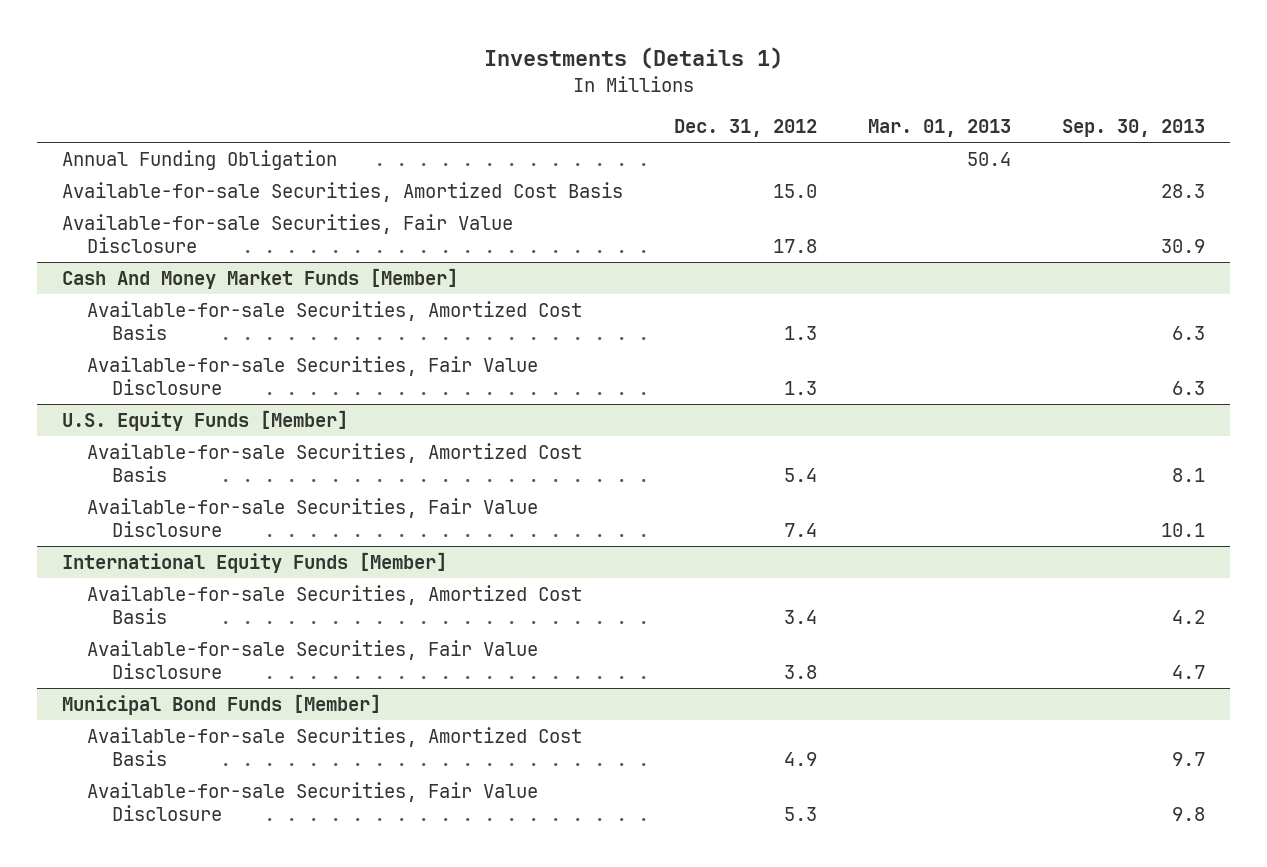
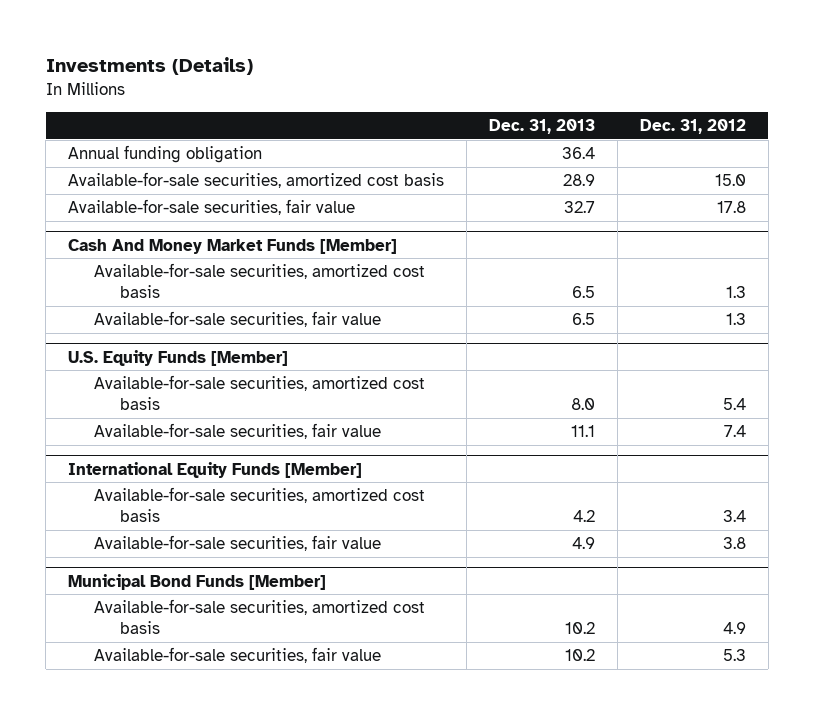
[483,47,783,70] Investments (Details 1) -> [45,57,253,76] Investments (Details)
[868,119,1012,138] Mar. 01, 2013 -> none
[1061,119,1205,138] Sep. 30, 2013 -> none
none -> [488,118,595,134] Dec. 31, 2013
[62,149,338,170] Annual Funding Obligation -> [68,145,263,164] Annual funding obligation
[62,181,624,202] Available-for-sale Securities, Amortized Cost Basis -> [68,172,445,189] Available-for-sale securities, amortized cost basis
[62,213,514,254] Available-for-sale Securities, Fair Value Disclosure -> [68,199,356,216] Available-for-sale securities, fair value
[87,300,583,341] Available-for-sale Securities, Amortized Cost Basis -> [93,263,425,299] Available-for-sale securities, amortized cost basis
[87,355,539,396] Available-for-sale Securities, Fair Value Disclosure -> [93,311,381,328] Available-for-sale securities, fair value
[87,442,583,483] Available-for-sale Securities, Amortized Cost Basis -> [93,375,425,411] Available-for-sale securities, amortized cost basis
[87,497,539,538] Available-for-sale Securities, Fair Value Disclosure -> [93,423,381,440] Available-for-sale securities, fair value
[87,584,583,625] Available-for-sale Securities, Amortized Cost Basis -> [93,487,425,523] Available-for-sale securities, amortized cost basis
[87,639,539,680] Available-for-sale Securities, Fair Value Disclosure -> [93,535,381,552] Available-for-sale securities, fair value
[87,726,583,767] Available-for-sale Securities, Amortized Cost Basis -> [93,599,425,635] Available-for-sale securities, amortized cost basis
[87,781,539,822] Available-for-sale Securities, Fair Value Disclosure -> [93,647,381,664] Available-for-sale securities, fair value

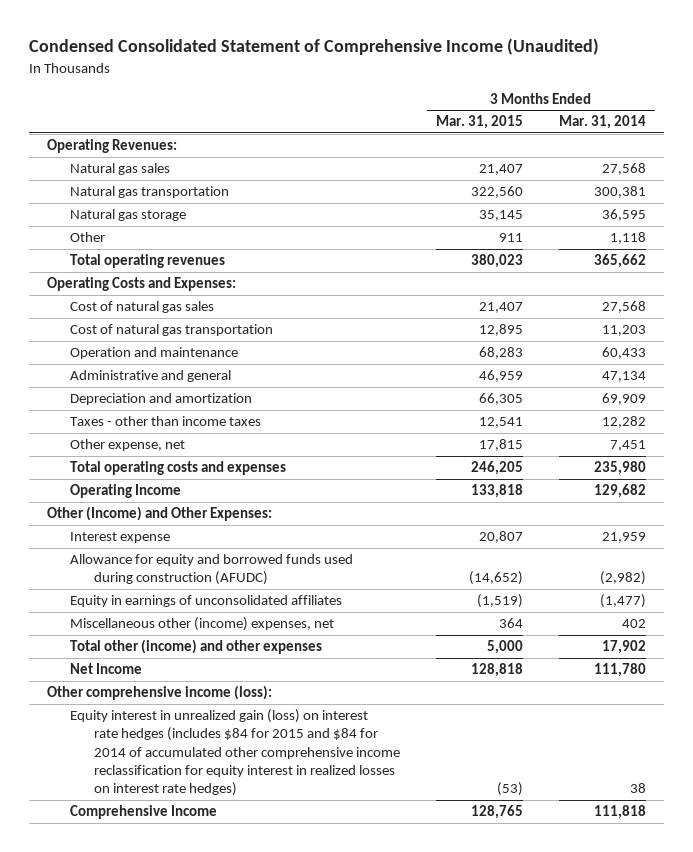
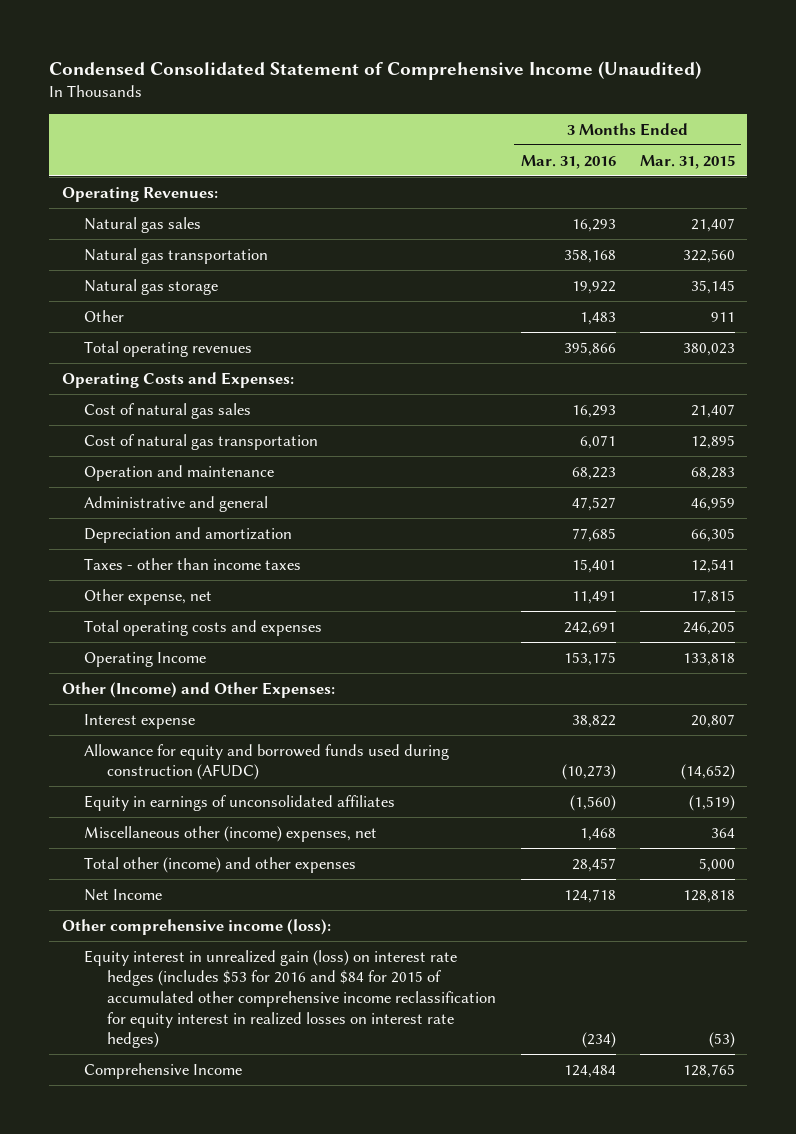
[559,115,647,130] Mar. 31, 2014 -> none
none -> [520,154,616,169] Mar. 31, 2016
[70,709,400,797] Equity interest in unrealized gain (loss) on interest rate hedges (includes $84 for 2015 and $84 for 2014 of accumulated other comprehensive income reclassification for equity interest in realized losses on interest rate hedges) -> [84,949,497,1049] Equity interest in unrealized gain (loss) on interest rate hedges (includes $53 for 2016 and $84 for 2015 of accumulated other comprehensive income reclassification for equity interest in realized losses on interest rate hedges)

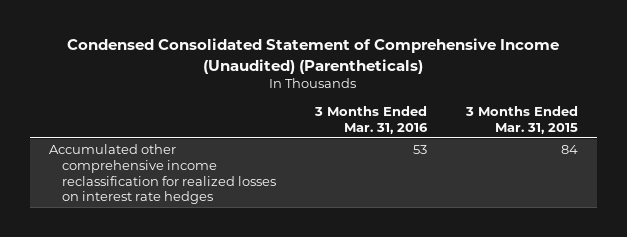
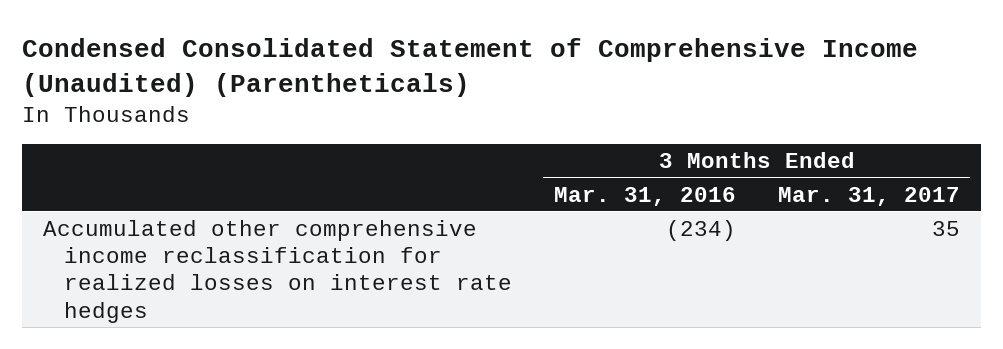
[464,106,578,135] 3 Months Ended Mar. 31, 2015 -> none
none -> [777,186,960,206] Mar. 31, 2017
[412,144,427,154] 53 -> [665,219,736,241] (234)

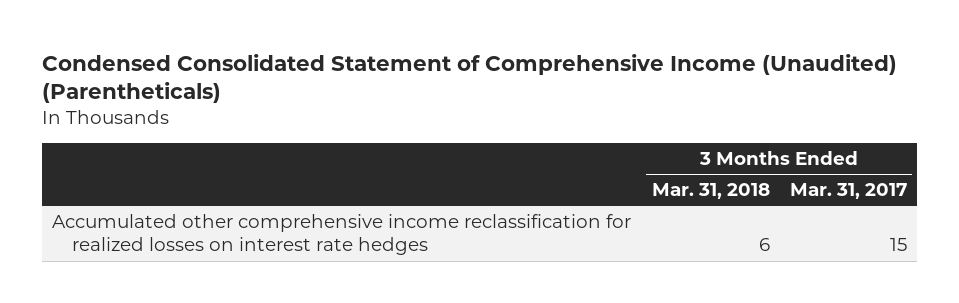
[553,186,736,206] Mar. 31, 2016 -> none
none -> [651,183,770,200] Mar. 31, 2018
[931,220,960,236] 35 -> [889,238,907,252] 15

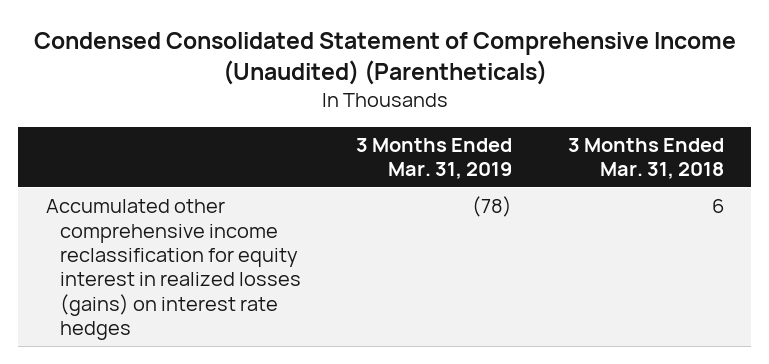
[789,183,907,200] Mar. 31, 2017 -> none
none -> [356,137,513,180] 3 Months Ended Mar. 31, 2019
[52,214,632,256] Accumulated other comprehensive income reclassification for realized losses on interest rate hedges -> [45,199,302,341] Accumulated other comprehensive income reclassification for equity interest in realized losses (gains) on interest rate hedges

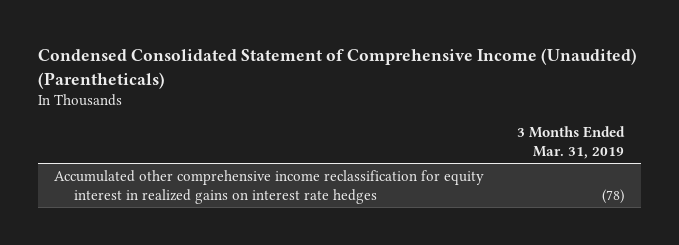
[567,137,724,180] 3 Months Ended Mar. 31, 2018 -> none
[45,199,302,341] Accumulated other comprehensive income reclassification for equity interest in realized losses (gains) on interest rate hedges -> [54,170,485,204] Accumulated other comprehensive income reclassification for equity interest in realized gains on interest rate hedges

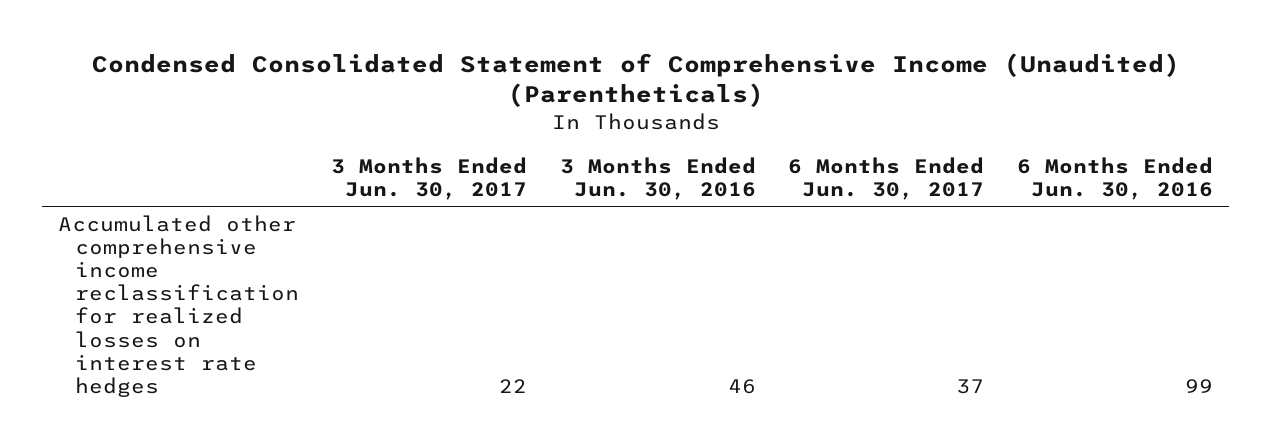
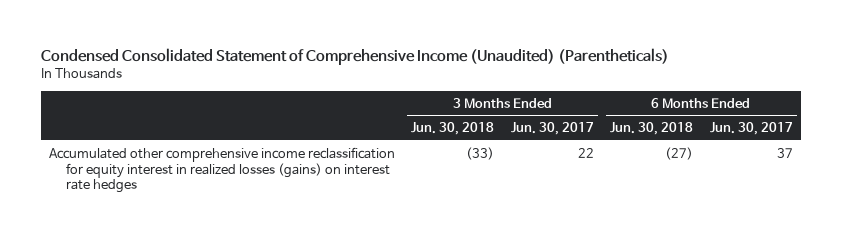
[559,156,756,200] 3 Months Ended Jun. 30, 2016 -> none
[1017,156,1214,200] 6 Months Ended Jun. 30, 2016 -> none
none -> [411,122,495,136] Jun. 30, 2018
none -> [610,122,694,136] Jun. 30, 2018
[58,215,299,397] Accumulated other comprehensive income reclassification for realized losses on interest rate hedges -> [49,146,396,194] Accumulated other comprehensive income reclassification for equity interest in realized losses (gains) on interest rate hedges

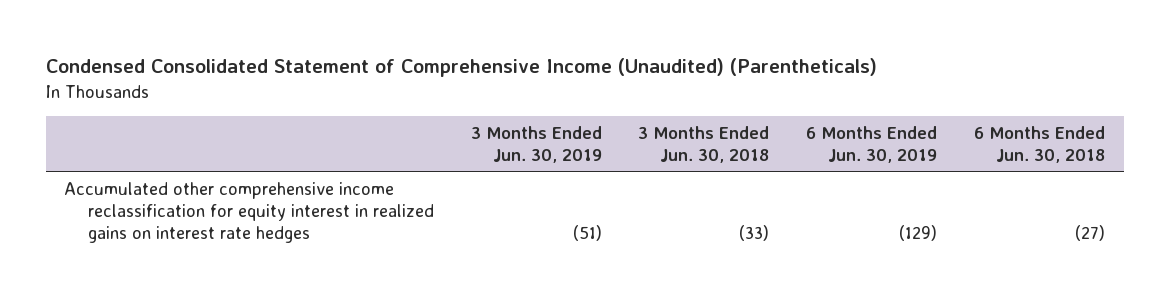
[510,122,594,136] Jun. 30, 2017 -> none
[709,122,793,136] Jun. 30, 2017 -> none
none -> [470,125,602,163] 3 Months Ended Jun. 30, 2019
none -> [806,125,938,163] 6 Months Ended Jun. 30, 2019
[49,146,396,194] Accumulated other comprehensive income reclassification for equity interest in realized losses (gains) on interest rate hedges -> [63,181,434,244] Accumulated other comprehensive income reclassification for equity interest in realized gains on interest rate hedges

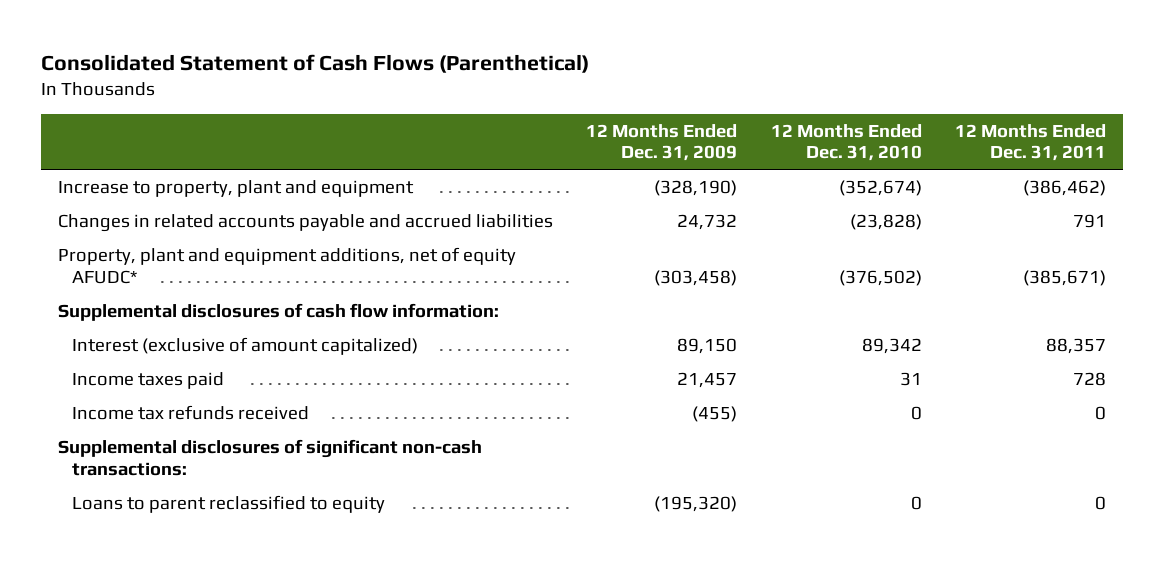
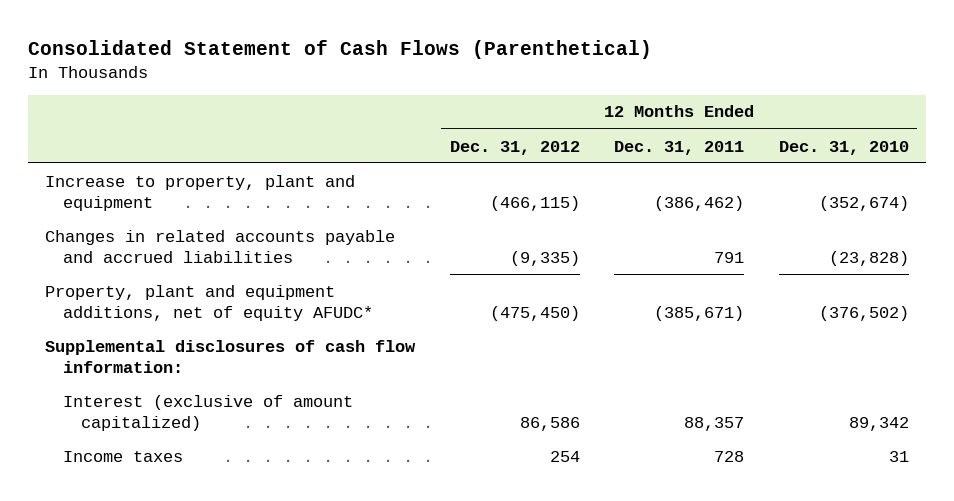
[586,123,738,162] 12 Months Ended Dec. 31, 2009 -> none
none -> [449,140,580,155] Dec. 31, 2012
[71,405,309,421] Income tax refunds received -> none
[57,439,482,476] Supplemental disclosures of significant non-cash transactions: -> none
[71,495,385,514] Loans to parent reclassified to equity -> none
[71,372,224,390] Income taxes paid -> [63,450,184,462] Income taxes

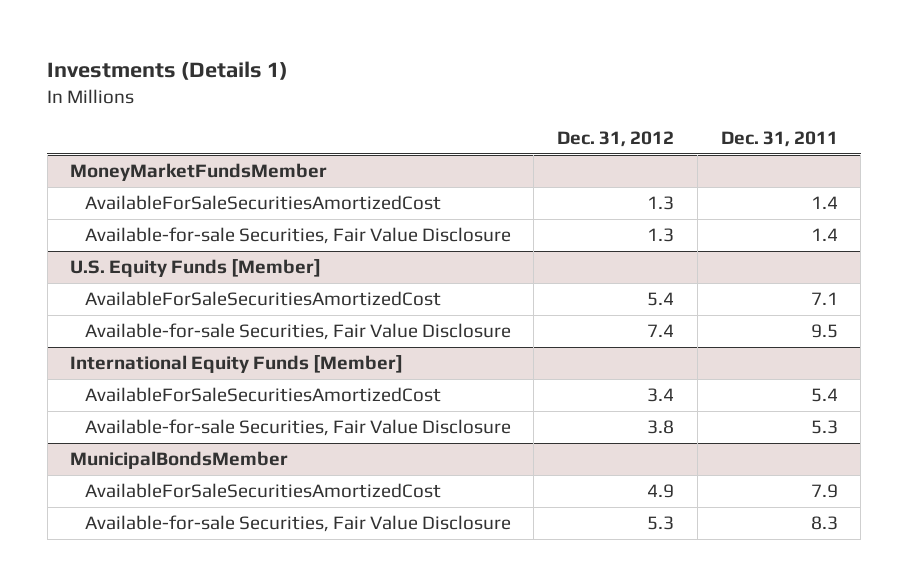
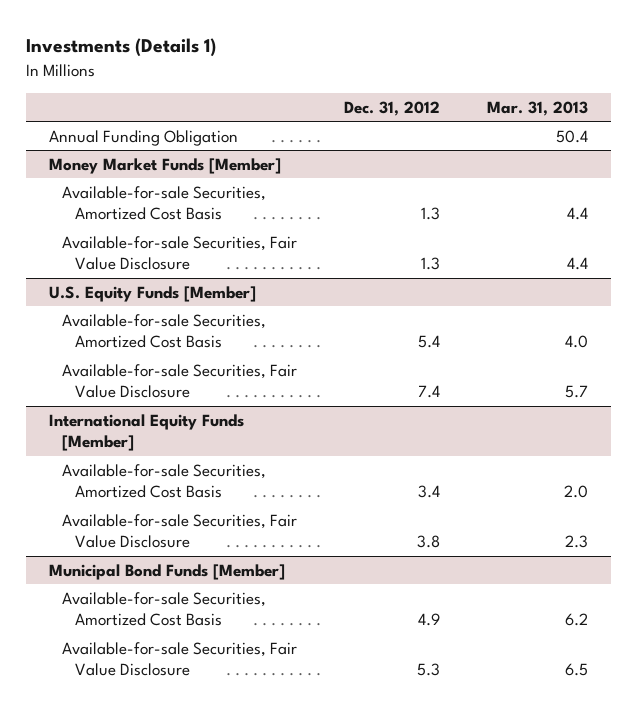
[720,131,838,148] Dec. 31, 2011 -> none
none -> [486,100,588,116] Mar. 31, 2013
[70,163,328,182] MoneyMarketFundsMember -> none
none -> [49,129,239,146] Annual Funding Obligation
none -> [49,157,282,174] Money Market Funds [Member]
[84,195,441,211] AvailableForSaleSecuritiesAmortizedCost -> [62,185,267,221] Available-for-sale Securities, Amortized Cost Basis
[84,291,441,307] AvailableForSaleSecuritiesAmortizedCost -> [62,313,267,349] Available-for-sale Securities, Amortized Cost Basis
[84,387,441,403] AvailableForSaleSecuritiesAmortizedCost -> [62,463,267,499] Available-for-sale Securities, Amortized Cost Basis
[70,451,289,470] MunicipalBondsMember -> none
none -> [49,563,286,580] Municipal Bond Funds [Member]
[84,483,441,499] AvailableForSaleSecuritiesAmortizedCost -> [62,591,267,627] Available-for-sale Securities, Amortized Cost Basis

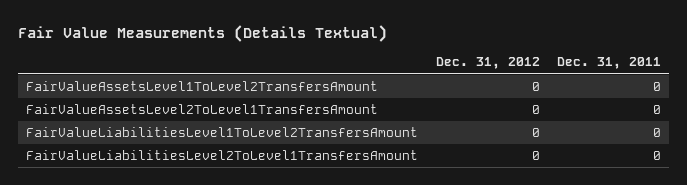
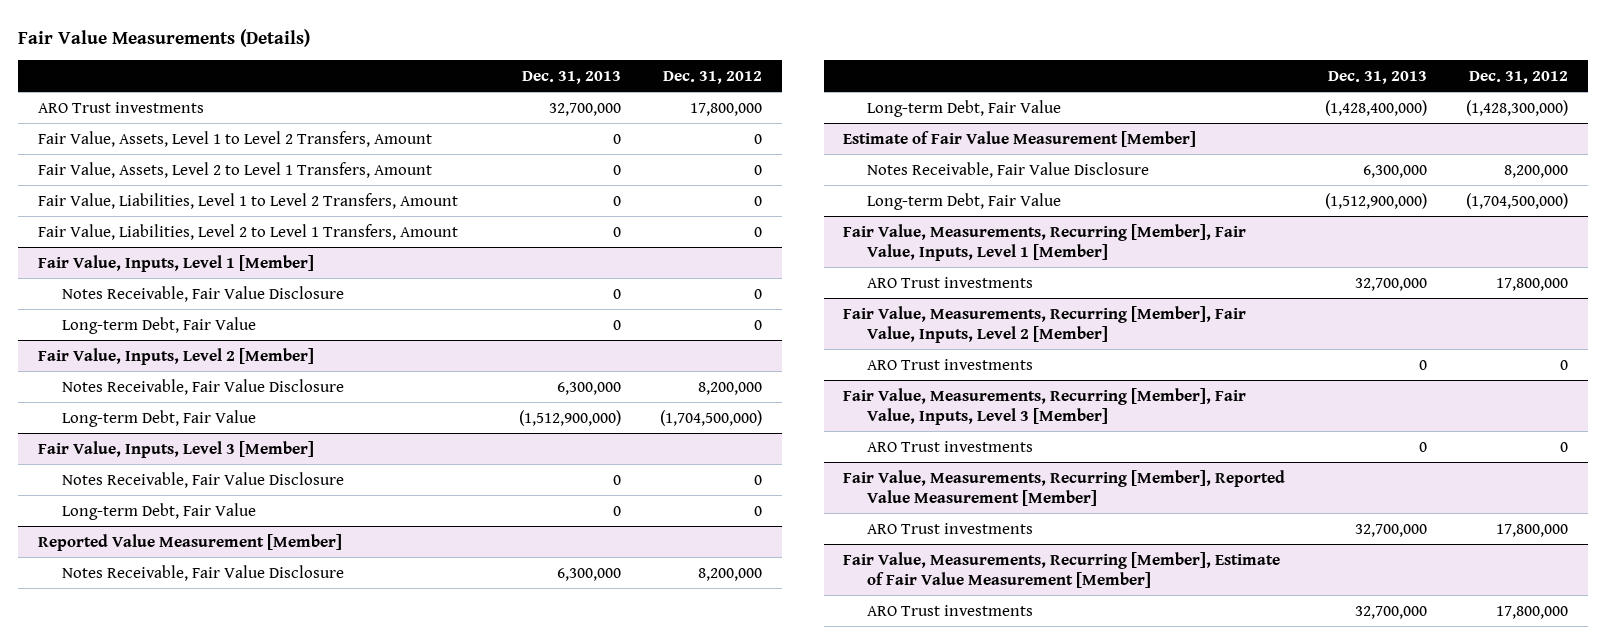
[17,24,387,42] Fair Value Measurements (Details Textual) -> [17,28,310,47] Fair Value Measurements (Details)
[556,57,661,70] Dec. 31, 2011 -> none
none -> [521,70,621,84] Dec. 31, 2013
none -> [37,101,204,113] ARO Trust investments
[26,81,379,92] FairValueAssetsLevel1ToLevel2TransfersAmount -> [37,130,432,147] Fair Value, Assets, Level 1 to Level 2 Transfers, Amount
[26,104,379,115] FairValueAssetsLevel2ToLevel1TransfersAmount -> [37,161,432,178] Fair Value, Assets, Level 2 to Level 1 Transfers, Amount
[26,127,419,138] FairValueLiabilitiesLevel1ToLevel2TransfersAmount -> [37,192,458,209] Fair Value, Liabilities, Level 1 to Level 2 Transfers, Amount
[26,150,419,161] FairValueLiabilitiesLevel2ToLevel1TransfersAmount -> [37,223,458,240] Fair Value, Liabilities, Level 2 to Level 1 Transfers, Amount
none -> [37,254,314,272] Fair Value, Inputs, Level 1 [Member]
none -> [61,285,344,302] Notes Receivable, Fair Value Disclosure
none -> [61,316,256,334] Long-term Debt, Fair Value
none -> [37,347,314,365] Fair Value, Inputs, Level 2 [Member]
none -> [61,378,344,395] Notes Receivable, Fair Value Disclosure
none -> [61,409,256,427] Long-term Debt, Fair Value
none -> [37,440,314,458] Fair Value, Inputs, Level 3 [Member]
none -> [61,471,344,488] Notes Receivable, Fair Value Disclosure
none -> [61,502,256,520] Long-term Debt, Fair Value
none -> [37,533,342,551] Reported Value Measurement [Member]
none -> [61,564,344,581] Notes Receivable, Fair Value Disclosure
none -> [867,99,1062,117] Long-term Debt, Fair Value
none -> [843,130,1197,147] Estimate of Fair Value Measurement [Member]
none -> [867,161,1150,178] Notes Receivable, Fair Value Disclosure
none -> [867,192,1062,210] Long-term Debt, Fair Value
none -> [843,223,1247,262] Fair Value, Measurements, Recurring [Member], Fair Value, Inputs, Level 1 [Member]
none -> [867,276,1034,288] ARO Trust investments
none -> [843,305,1247,344] Fair Value, Measurements, Recurring [Member], Fair Value, Inputs, Level 2 [Member]
none -> [867,358,1034,370] ARO Trust investments
none -> [843,387,1247,426] Fair Value, Measurements, Recurring [Member], Fair Value, Inputs, Level 3 [Member]
none -> [867,440,1034,452] ARO Trust investments
none -> [843,469,1286,507] Fair Value, Measurements, Recurring [Member], Reported Value Measurement [Member]
none -> [867,522,1034,534] ARO Trust investments
none -> [843,551,1281,589] Fair Value, Measurements, Recurring [Member], Estimate of Fair Value Measurement [Member]
none -> [867,604,1034,616] ARO Trust investments

